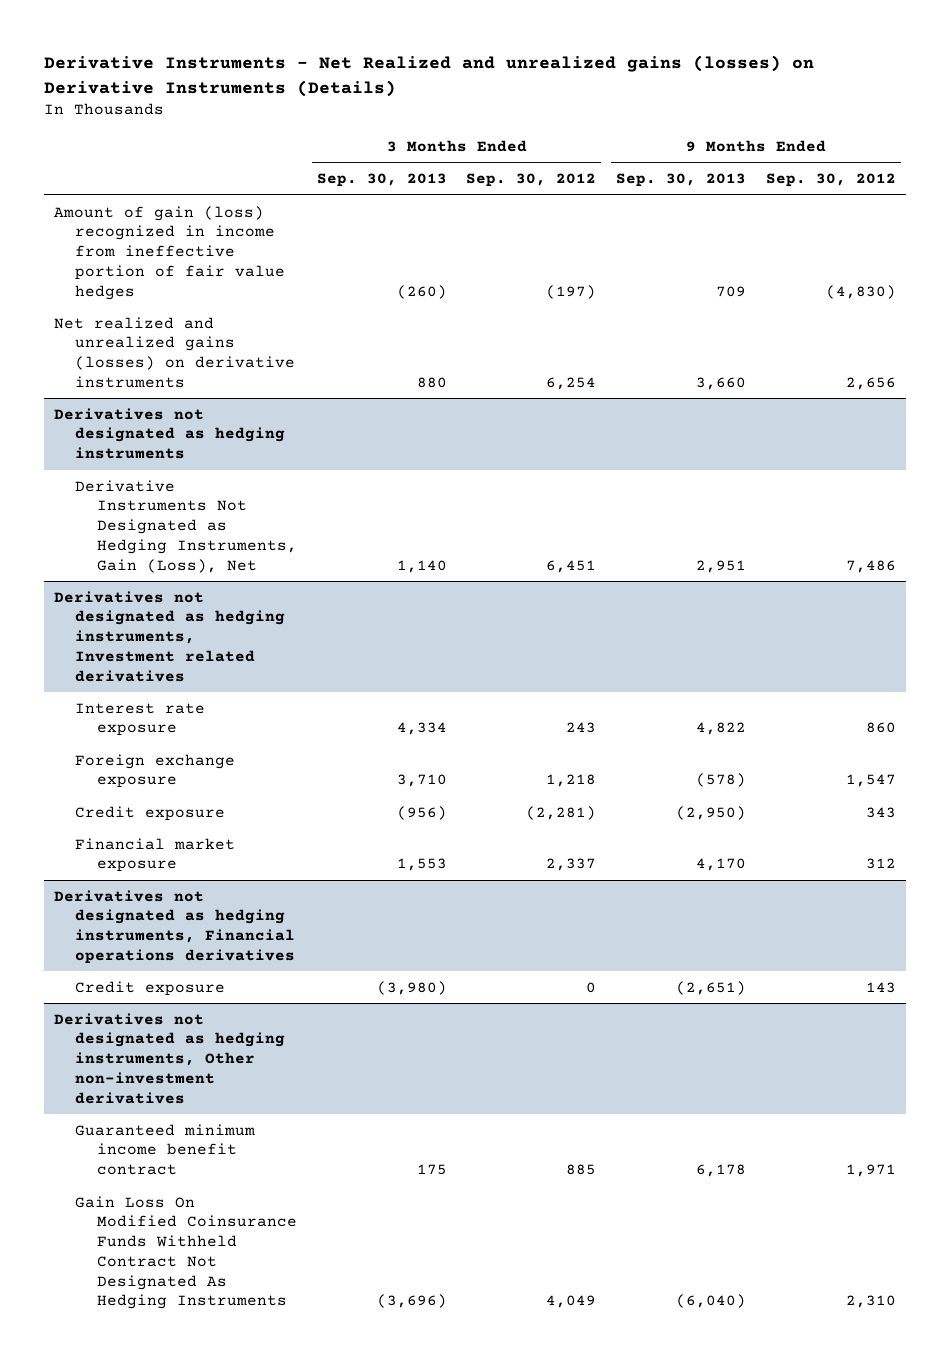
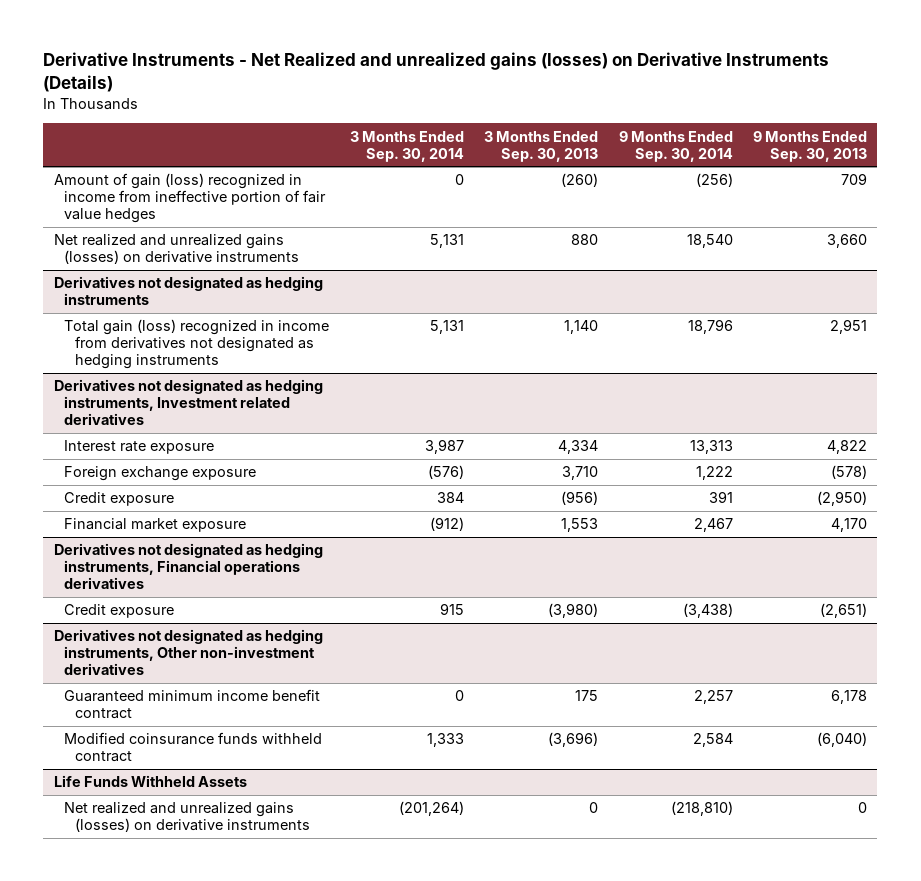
[466,173,597,188] Sep. 30, 2012 -> none
[766,173,897,188] Sep. 30, 2012 -> none
none -> [349,130,464,162] 3 Months Ended Sep. 30, 2014
none -> [618,130,733,162] 9 Months Ended Sep. 30, 2014
[75,479,297,573] Derivative Instruments Not Designated as Hedging Instruments, Gain (Loss), Net -> [64,319,330,370] Total gain (loss) recognized in income from derivatives not designated as hedging instruments
[75,1195,297,1310] Gain Loss On Modified Coinsurance Funds Withheld Contract Not Designated As Hedging Instruments -> [64,732,323,763] Modified coinsurance funds withheld contract
none -> [53,775,247,788] Life Funds Withheld Assets
none -> [64,802,311,833] Net realized and unrealized gains (losses) on derivative instruments

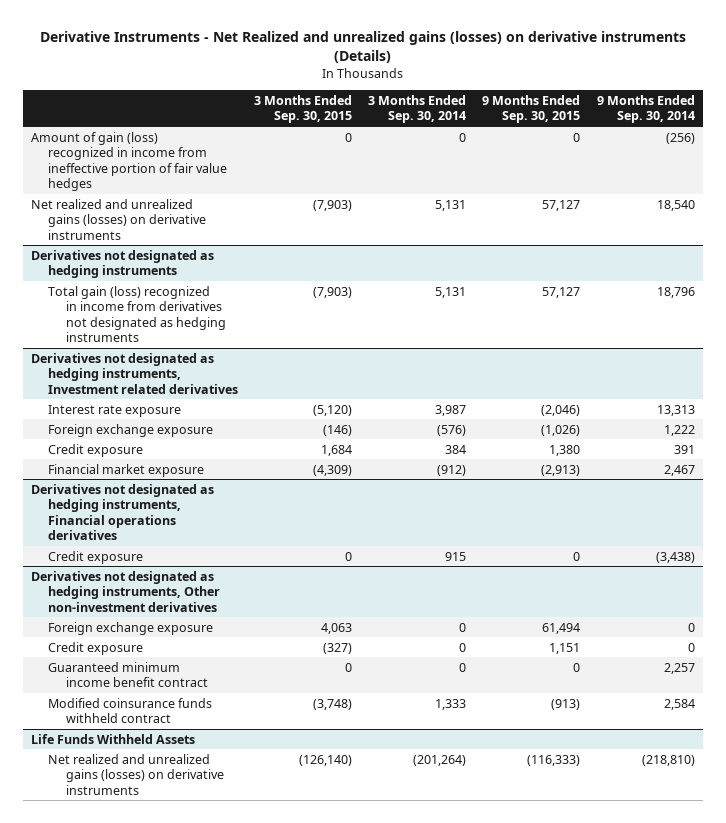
[43,52,830,93] Derivative Instruments - Net Realized and unrealized gains (losses) on Derivative Instruments (Details) -> [39,31,686,64] Derivative Instruments - Net Realized and unrealized gains (losses) on derivative instruments (Details)
[484,130,599,162] 3 Months Ended Sep. 30, 2013 -> none
[753,130,868,162] 9 Months Ended Sep. 30, 2013 -> none
none -> [254,94,353,124] 3 Months Ended Sep. 30, 2015
none -> [482,94,581,124] 9 Months Ended Sep. 30, 2015
none -> [48,621,214,635] Foreign exchange exposure
none -> [48,641,144,655] Credit exposure

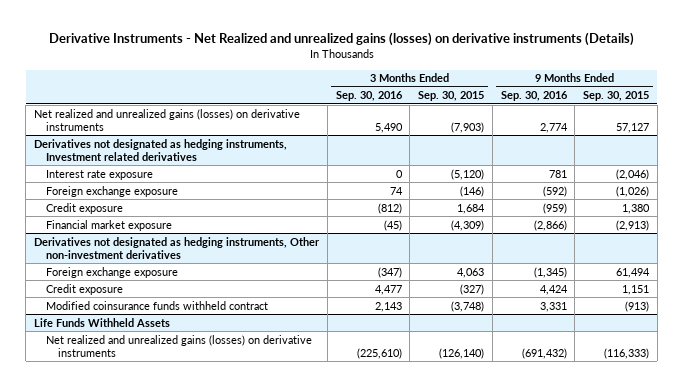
[368,94,467,124] 3 Months Ended Sep. 30, 2014 -> none
[596,94,695,124] 9 Months Ended Sep. 30, 2014 -> none
none -> [335,91,403,102] Sep. 30, 2016
none -> [500,91,568,102] Sep. 30, 2016
[31,131,228,192] Amount of gain (loss) recognized in income from ineffective portion of fair value hedges -> none
[31,249,215,279] Derivatives not designated as hedging instruments -> none
[48,285,226,343] Total gain (loss) recognized in income from derivatives not designated as hedging instruments -> none
[31,483,215,541] Derivatives not designated as hedging instruments, Financial operations derivatives -> none
[48,550,144,564] Credit exposure -> none
[48,661,208,688] Guaranteed minimum income benefit contract -> none

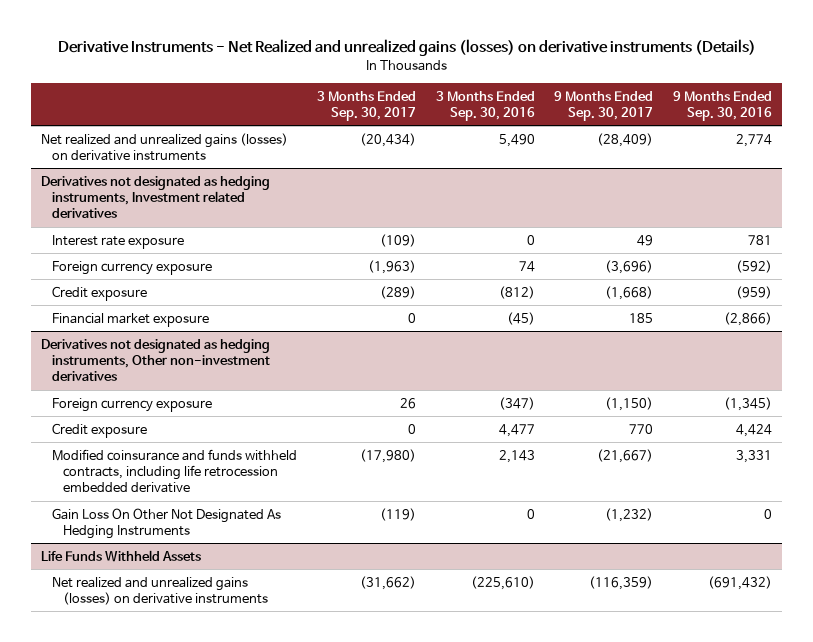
[418,91,485,102] Sep. 30, 2015 -> none
[583,91,650,102] Sep. 30, 2015 -> none
none -> [316,90,416,121] 3 Months Ended Sep. 30, 2017
none -> [554,90,654,121] 9 Months Ended Sep. 30, 2017
[45,185,178,197] Foreign exchange exposure -> [51,260,212,275] Foreign currency exposure
[45,266,178,278] Foreign exchange exposure -> [51,397,212,412] Foreign currency exposure
[45,300,268,310] Modified coinsurance funds withheld contract -> [51,448,297,494] Modified coinsurance and funds withheld contracts, including life retrocession embedded derivative
none -> [51,507,281,540] Gain Loss On Other Not Designated As Hedging Instruments

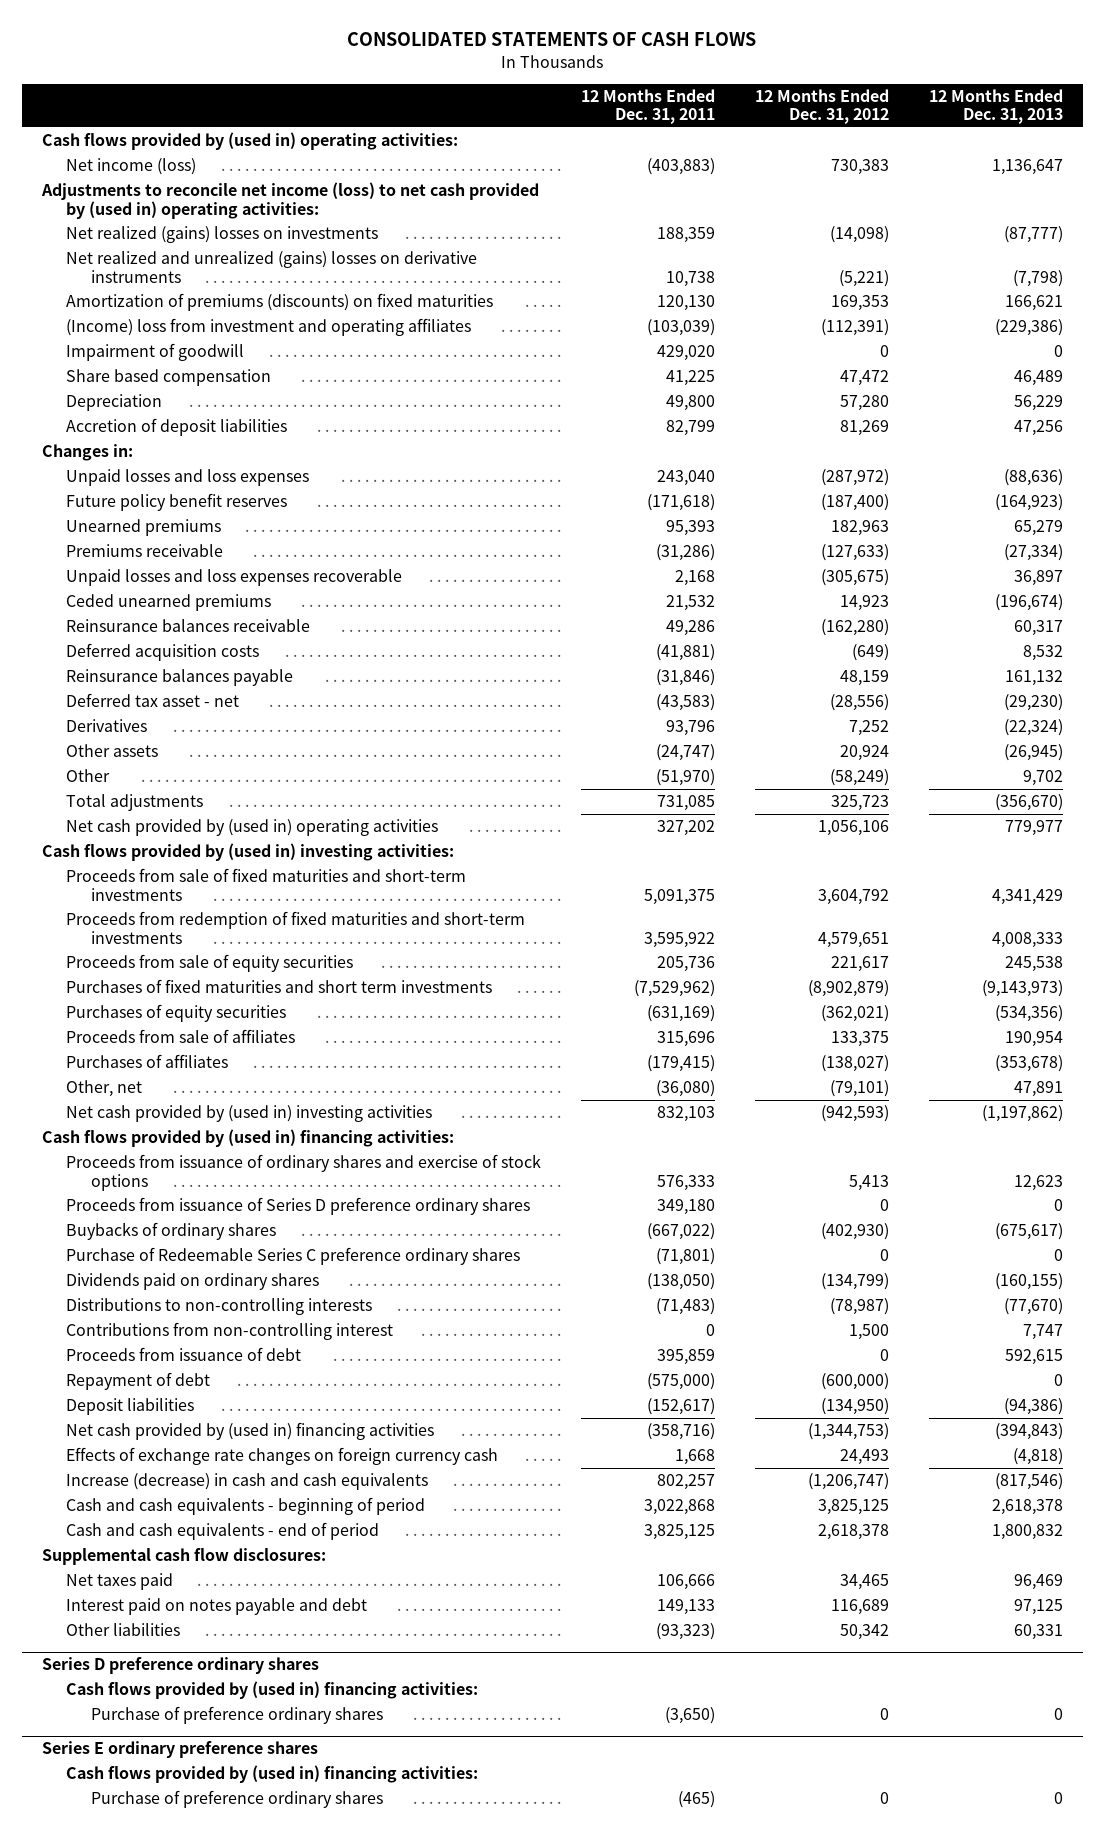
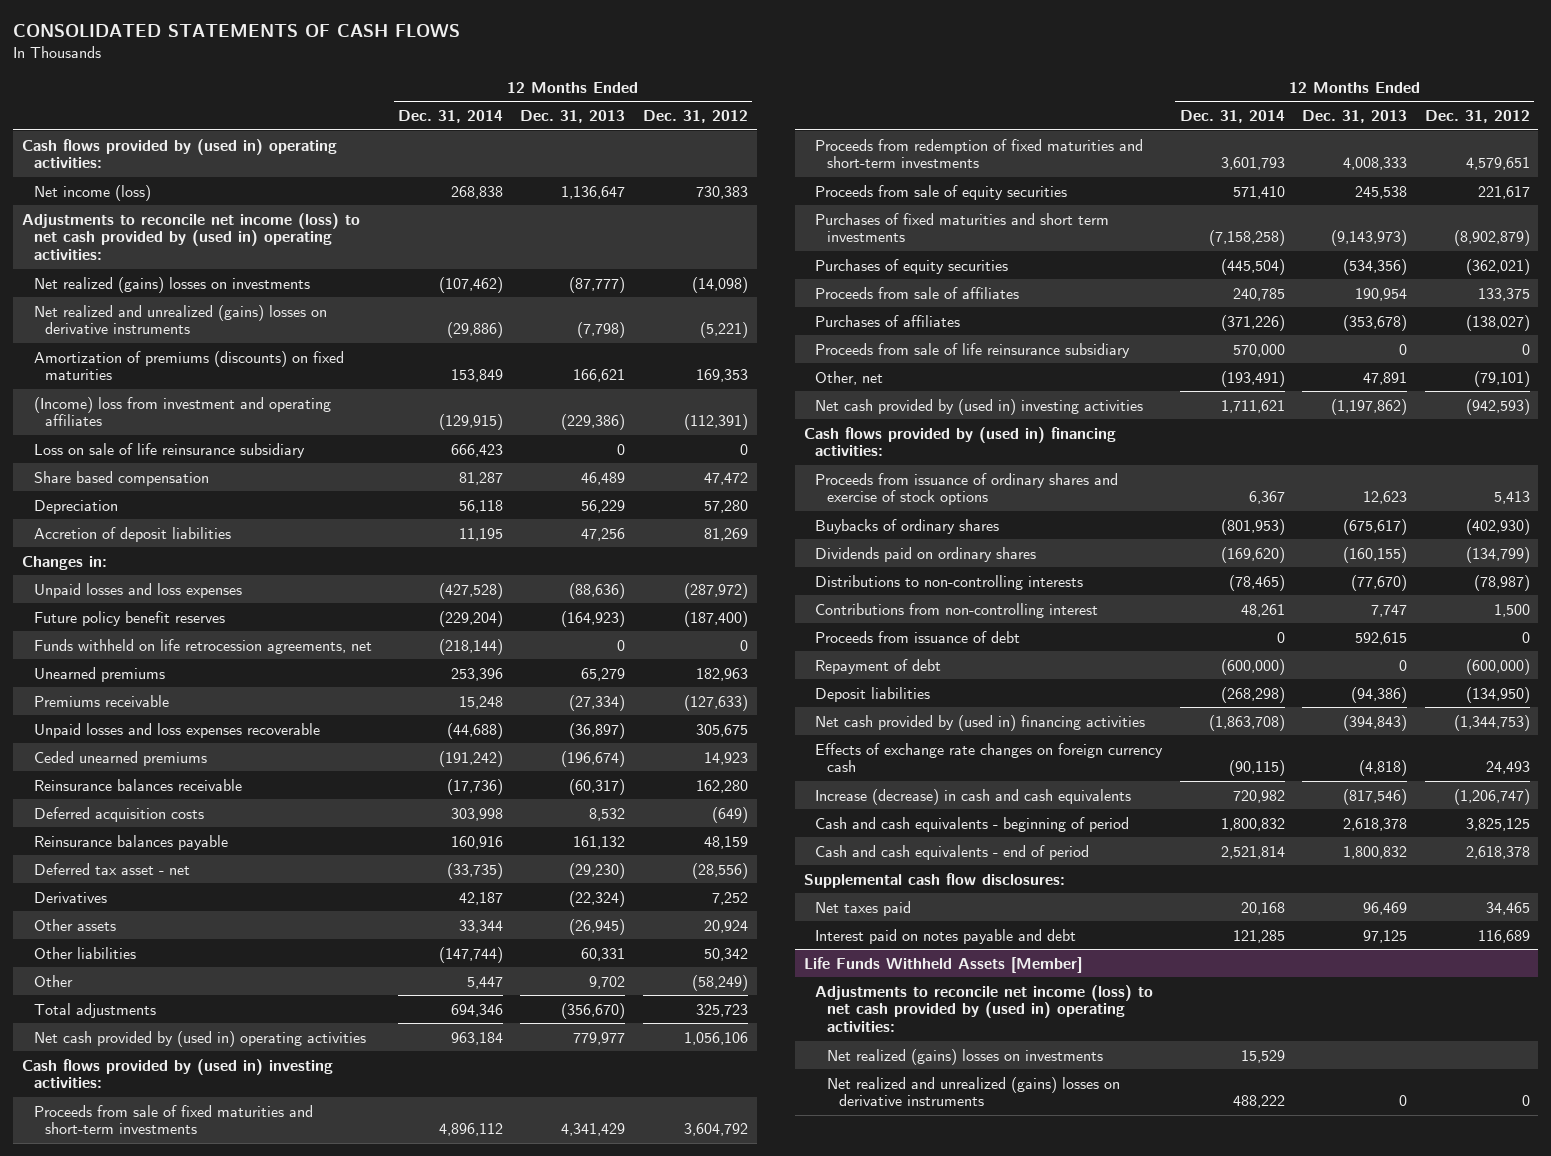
[581,88,716,125] 12 Months Ended Dec. 31, 2011 -> none
none -> [398,109,504,123] Dec. 31, 2014
[66,343,245,362] Impairment of goodwill -> none
none -> [33,442,305,458] Loss on sale of life reinsurance subsidiary
none -> [33,638,372,654] Funds withheld on life retrocession agreements, net
[821,569,890,587] (305,675) -> [695,723,748,737] 305,675
[1013,570,1063,587] 36,897 -> [569,722,626,739] (36,897)
[821,619,890,637] (162,280) -> [695,779,748,793] 162,280
[1013,620,1063,637] 60,317 -> [569,778,626,795] (60,317)
[66,1623,181,1637] Other liabilities -> [33,946,136,959] Other liabilities
none -> [815,342,1131,358] Proceeds from sale of life reinsurance subsidiary
[66,1197,531,1216] Proceeds from issuance of Series D preference ordinary shares -> none
[66,1247,521,1266] Purchase of Redeemable Series C preference ordinary shares -> none
[41,1657,319,1675] Series D preference ordinary shares -> none
[66,1681,479,1700] Cash flows provided by (used in) financing activities: -> none
[91,1706,384,1725] Purchase of preference ordinary shares -> none
[41,1741,318,1759] Series E ordinary preference shares -> none
[66,1765,479,1784] Cash flows provided by (used in) financing activities: -> none
[91,1790,384,1809] Purchase of preference ordinary shares -> none
none -> [803,956,1082,973] Life Funds Withheld Assets [Member]
none -> [815,984,1154,1033] Adjustments to reconcile net income (loss) to net cash provided by (used in) operating activities:
none -> [826,1048,1103,1065] Net realized (gains) losses on investments
none -> [826,1076,1120,1107] Net realized and unrealized (gains) losses on derivative instruments

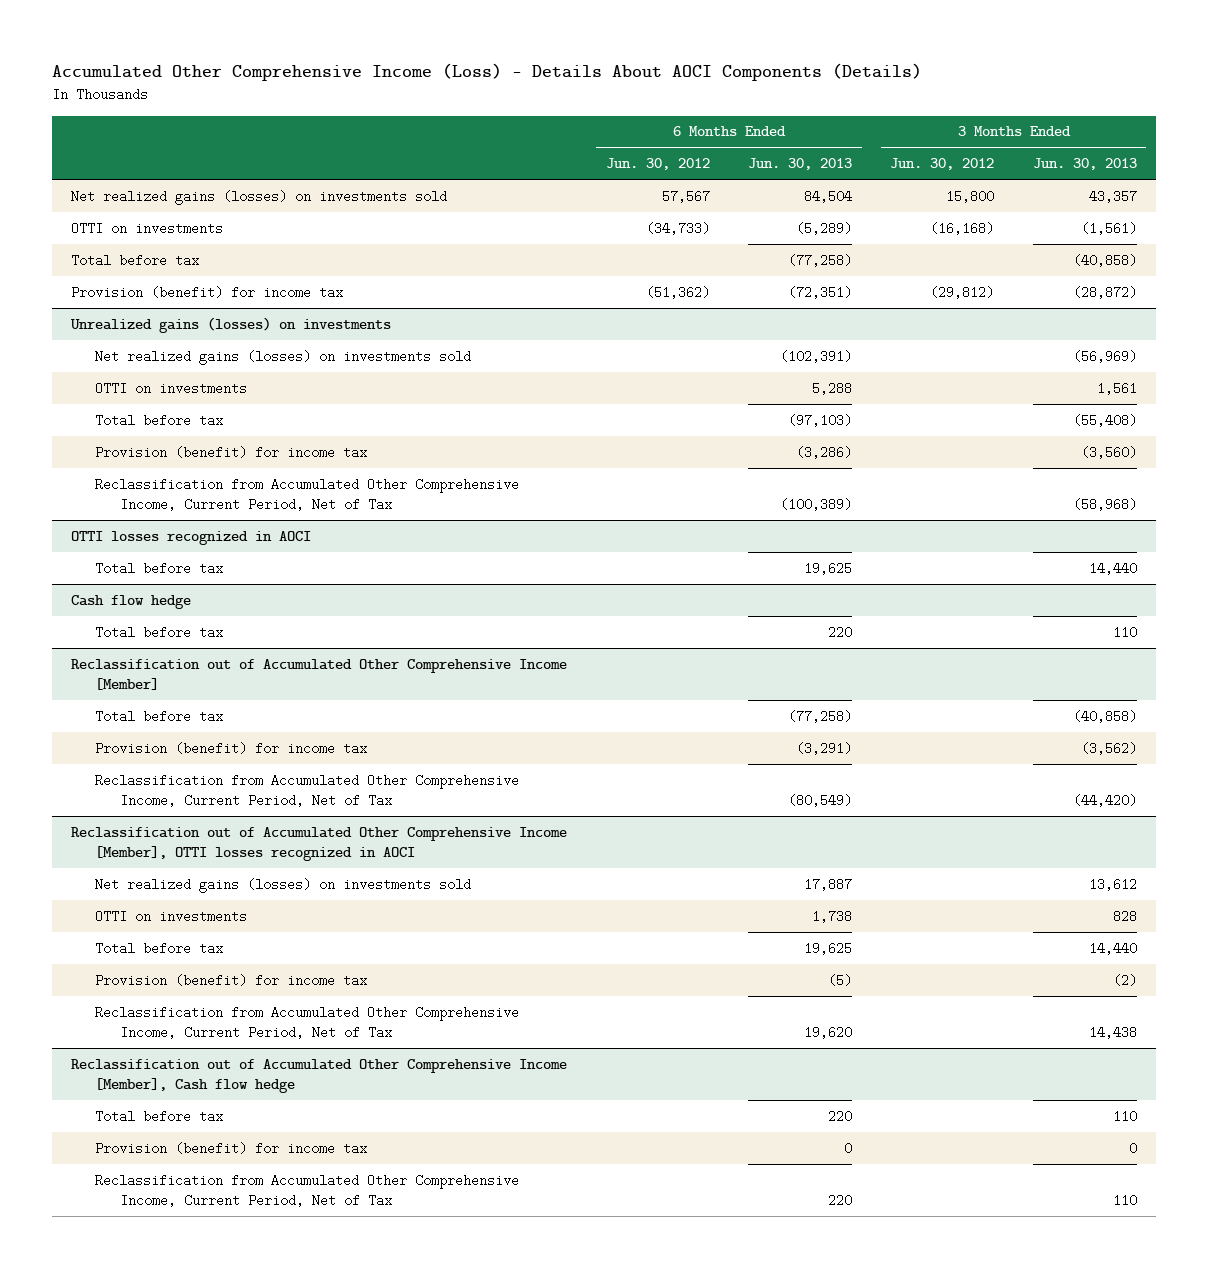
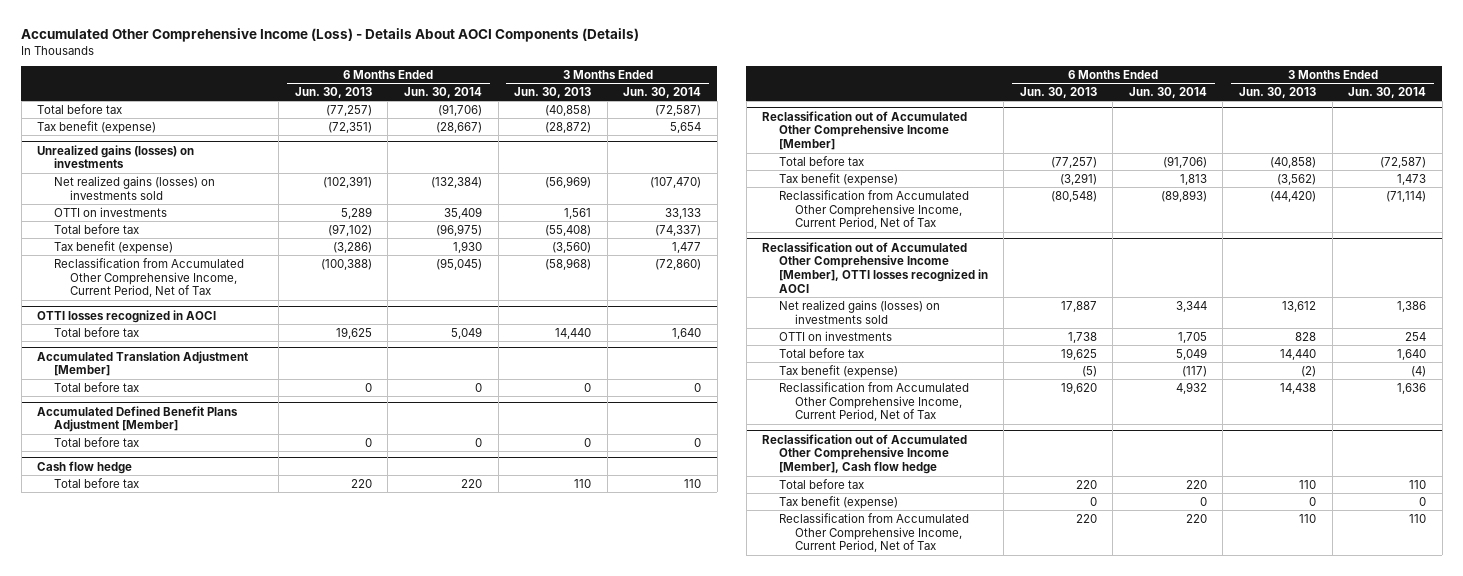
[605,158,710,171] Jun. 30, 2012 -> none
[890,158,995,171] Jun. 30, 2012 -> none
none -> [403,86,482,98] Jun. 30, 2014
none -> [623,86,702,98] Jun. 30, 2014
[71,189,448,205] Net realized gains (losses) on investments sold -> none
[71,221,224,235] OTTI on investments -> none
[788,253,853,267] (77,258) -> [325,104,372,116] (77,257)
[71,285,344,299] Provision (benefit) for income tax -> [37,120,157,134] Tax benefit (expense)
[812,381,853,395] 5,288 -> [340,206,372,219] 5,289
[788,413,853,427] (97,103) -> [327,223,372,236] (97,102)
[95,445,368,459] Provision (benefit) for income tax -> [53,240,173,254] Tax benefit (expense)
[780,498,853,512] (100,389) -> [320,258,372,270] (100,388)
none -> [37,350,249,377] Accumulated Translation Adjustment [Member]
none -> [53,381,139,392] Total before tax
none -> [37,405,239,433] Accumulated Defined Benefit Plans Adjustment [Member]
none -> [53,436,139,447] Total before tax
[788,709,853,723] (77,258) -> [1050,156,1097,168] (77,257)
[95,741,368,755] Provision (benefit) for income tax -> [778,172,898,186] Tax benefit (expense)
[788,794,853,808] (80,549) -> [1050,190,1097,202] (80,548)
[95,973,368,987] Provision (benefit) for income tax -> [778,364,898,378] Tax benefit (expense)
[95,1141,368,1155] Provision (benefit) for income tax -> [778,495,898,509] Tax benefit (expense)

